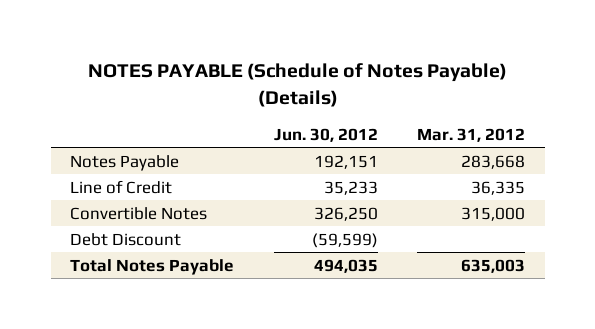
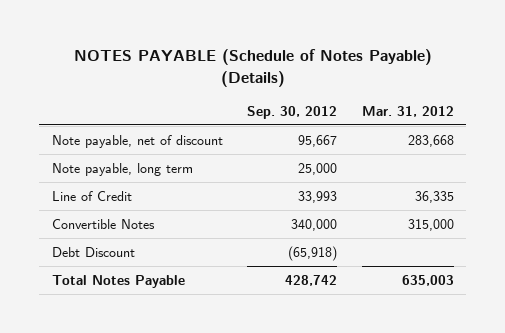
[273,127,378,142] Jun. 30, 2012 -> none
none -> [247,105,338,119] Sep. 30, 2012
[70,154,180,171] Notes Payable -> [51,134,223,148] Note payable, net of discount
none -> [51,162,193,176] Note payable, long term

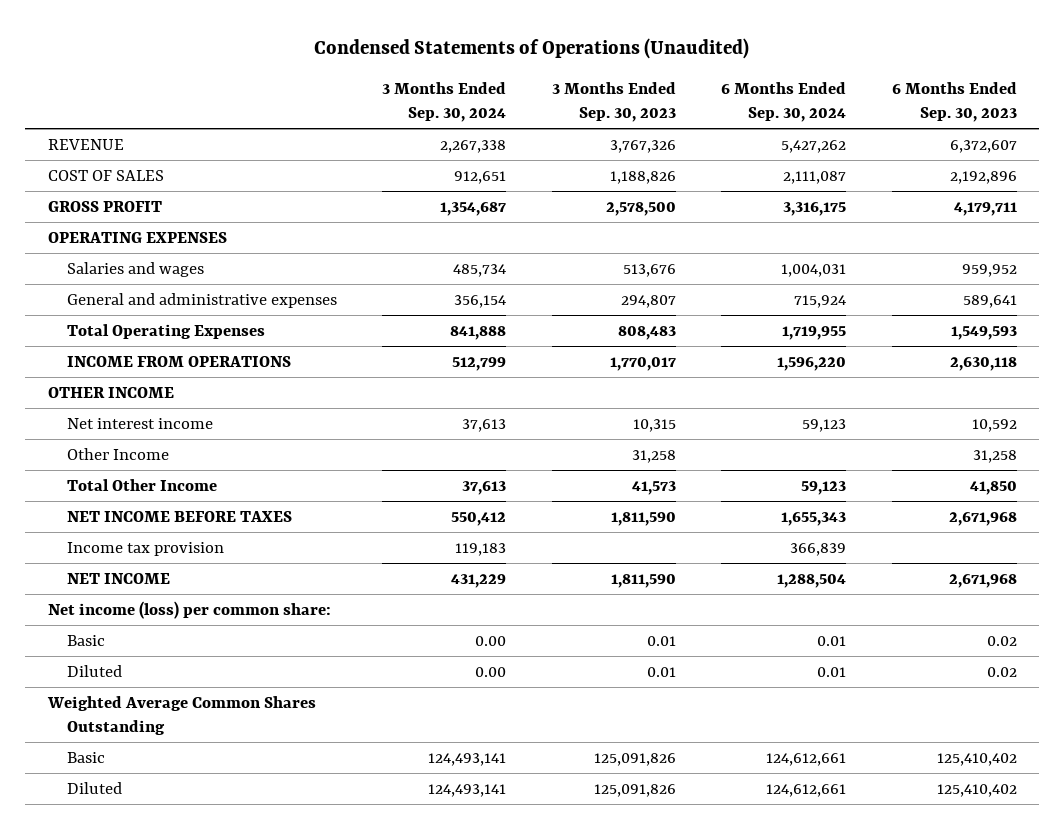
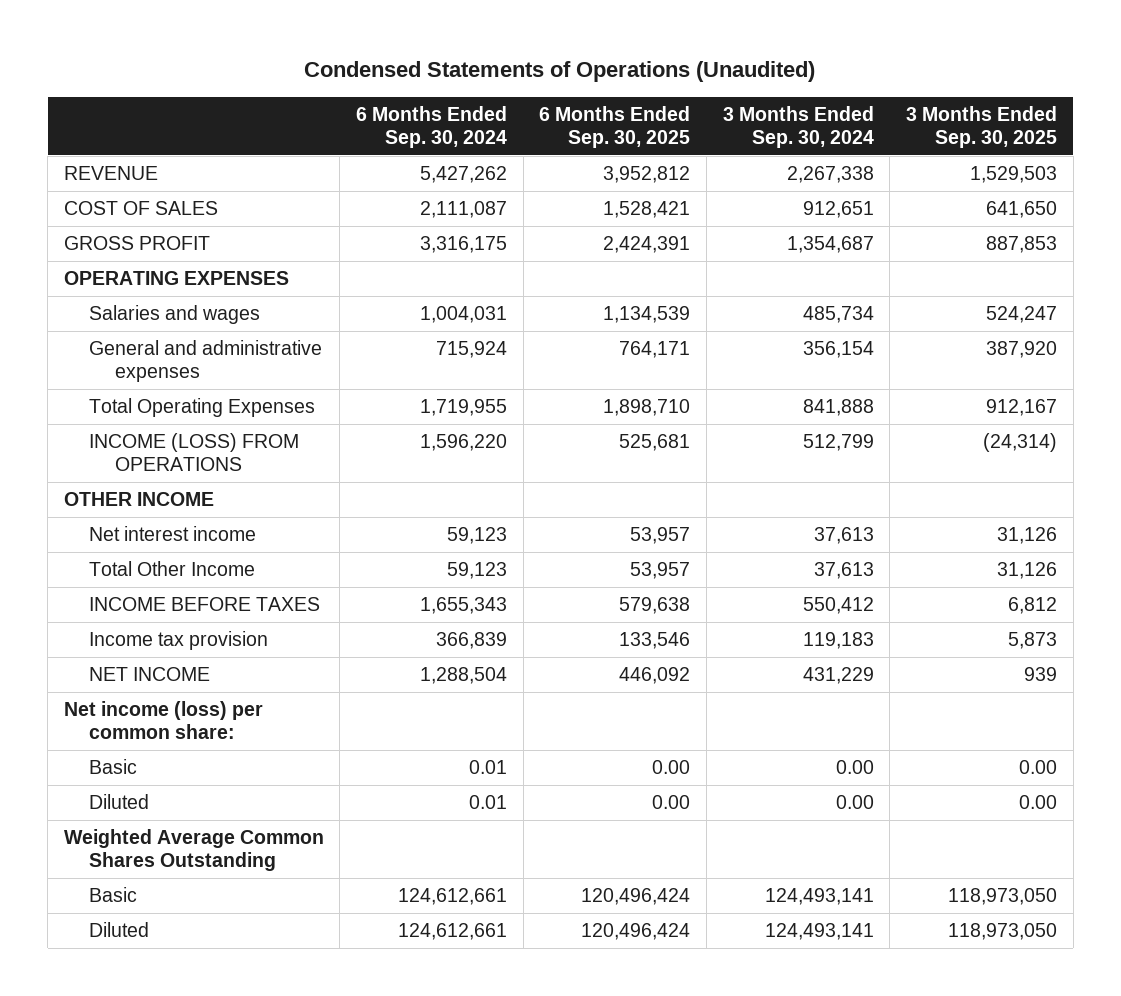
[551,82,676,123] 3 Months Ended Sep. 30, 2023 -> none
[891,82,1017,123] 6 Months Ended Sep. 30, 2023 -> none
none -> [539,106,691,148] 6 Months Ended Sep. 30, 2025
none -> [905,106,1057,148] 3 Months Ended Sep. 30, 2025
[66,355,291,367] INCOME FROM OPERATIONS -> [89,433,300,471] INCOME (LOSS) FROM OPERATIONS
[66,447,169,460] Other Income -> none
[66,510,292,522] NET INCOME BEFORE TAXES -> [89,597,321,612] INCOME BEFORE TAXES

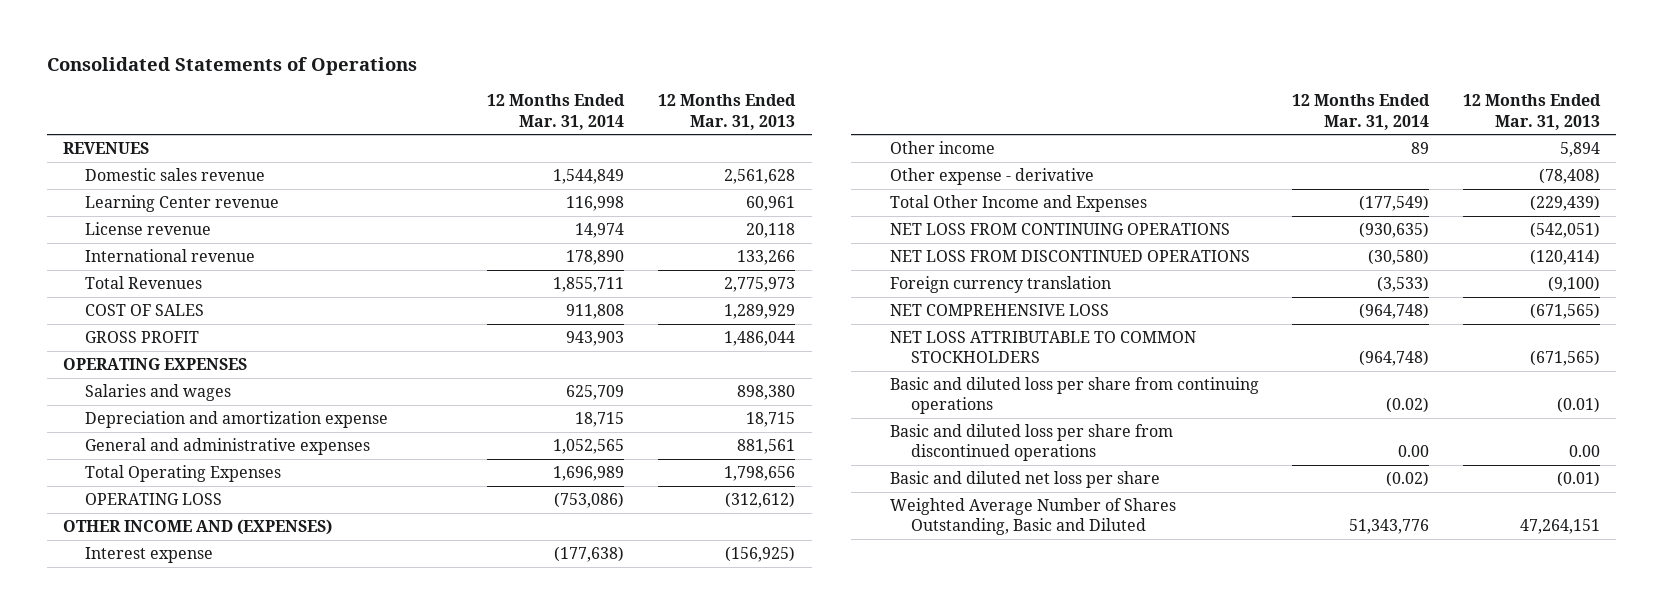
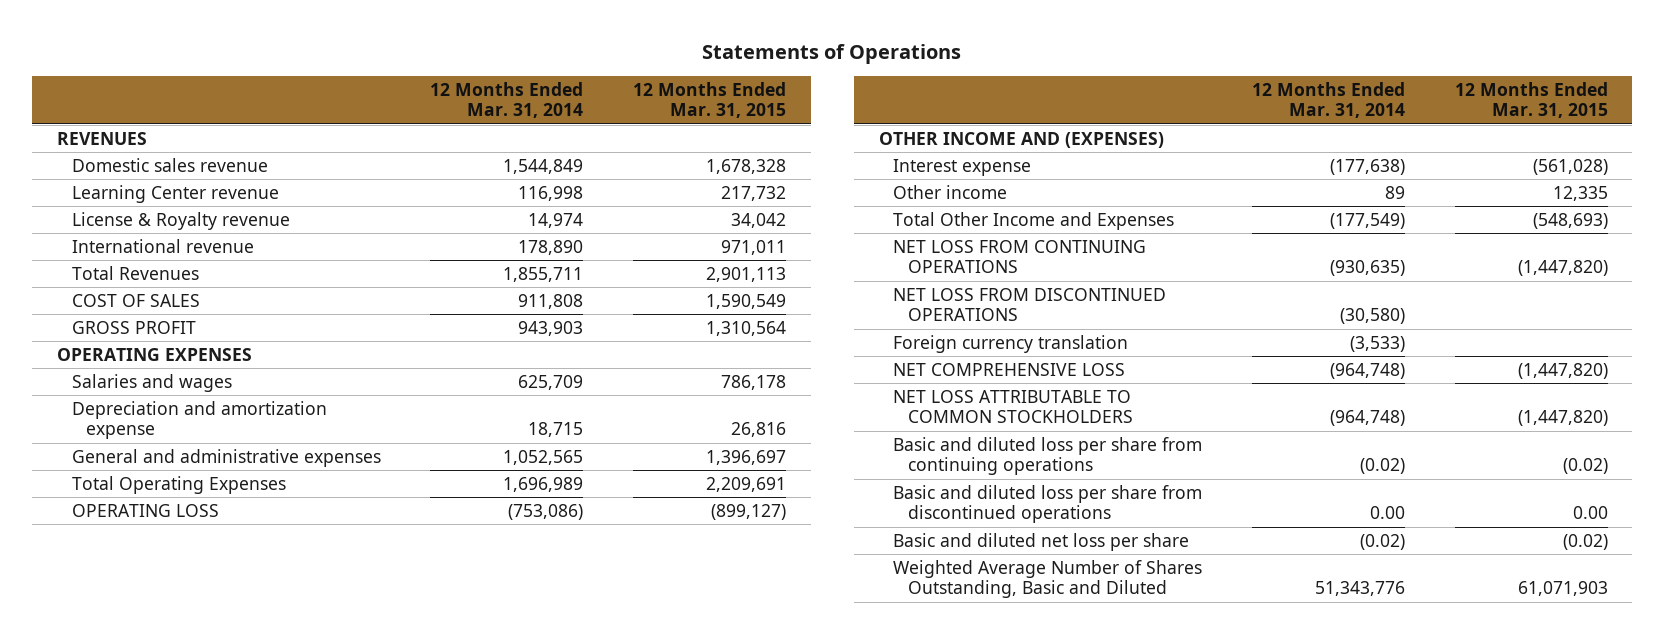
[46,57,417,76] Consolidated Statements of Operations -> [702,43,962,64] Statements of Operations
[657,94,796,130] 12 Months Ended Mar. 31, 2013 -> none
none -> [632,82,786,119] 12 Months Ended Mar. 31, 2015
[84,222,211,236] License revenue -> [71,211,290,230] License & Royalty revenue
[889,168,1094,186] Other expense - derivative -> none

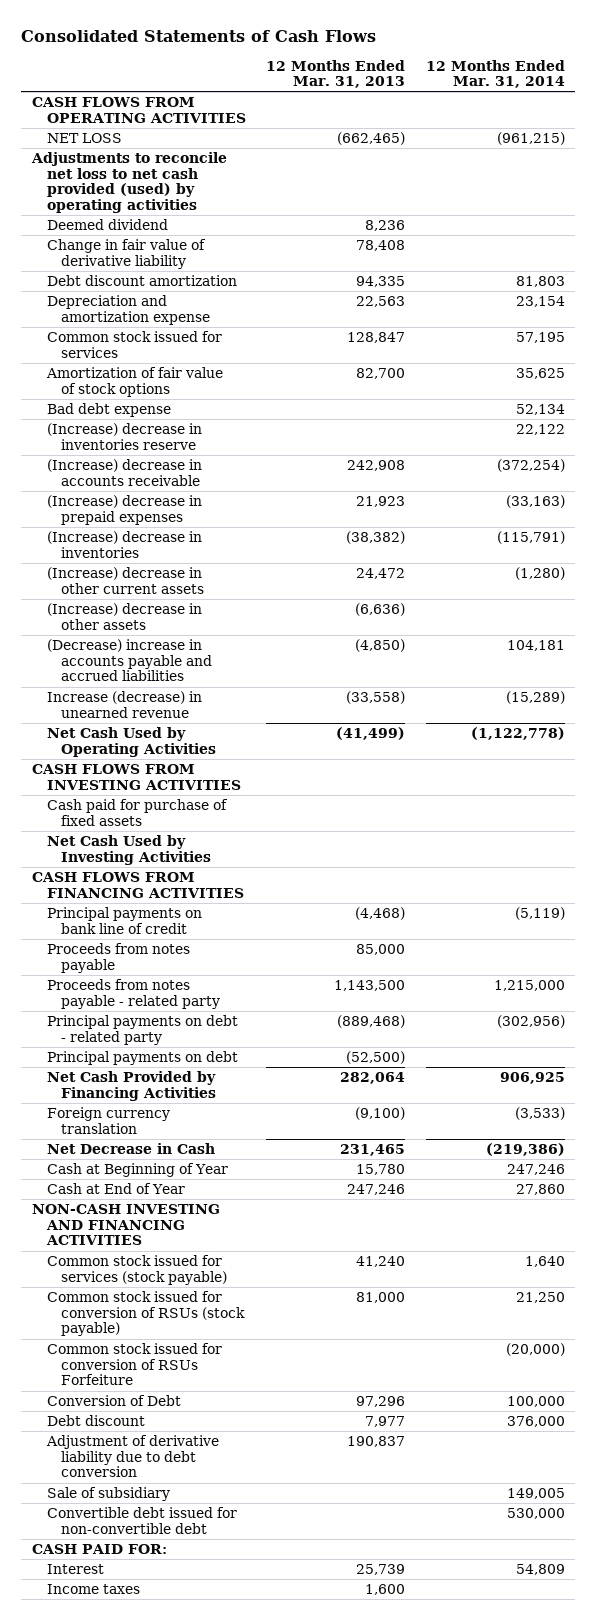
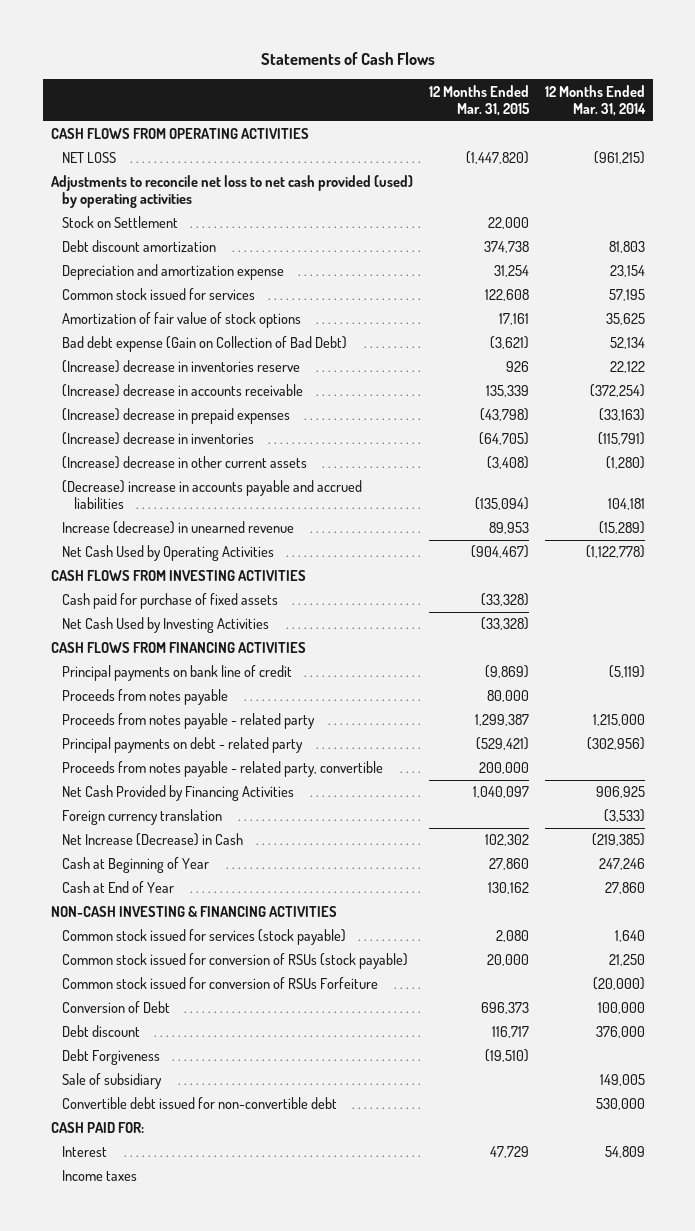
[21,30,377,43] Consolidated Statements of Cash Flows -> [260,51,435,65] Statements of Cash Flows
[266,59,406,89] 12 Months Ended Mar. 31, 2013 -> none
none -> [428,84,530,116] 12 Months Ended Mar. 31, 2015
[46,219,168,231] Deemed dividend -> none
[46,239,206,269] Change in fair value of derivative liability -> none
none -> [62,216,179,229] Stock on Settlement
[46,403,171,418] Bad debt expense -> [62,336,348,353] Bad debt expense (Gain on Collection of Bad Debt)
[46,603,202,630] (Increase) decrease in other assets -> none
[46,1051,238,1066] Principal payments on debt -> none
none -> [62,761,384,778] Proceeds from notes payable - related party, convertible
[46,1143,215,1155] Net Decrease in Cash -> [62,833,244,847] Net Increase (Decrease) in Cash
[485,1143,565,1157] (219,386) -> [591,833,645,847] (219,385)
[31,1204,220,1246] NON-CASH INVESTING AND FINANCING ACTIVITIES -> [50,906,337,918] NON-CASH INVESTING & FINANCING ACTIVITIES
[45,1435,219,1478] Adjustment of derivative liability due to debt conversion -> none
none -> [62,1049,161,1066] Debt Forgiveness

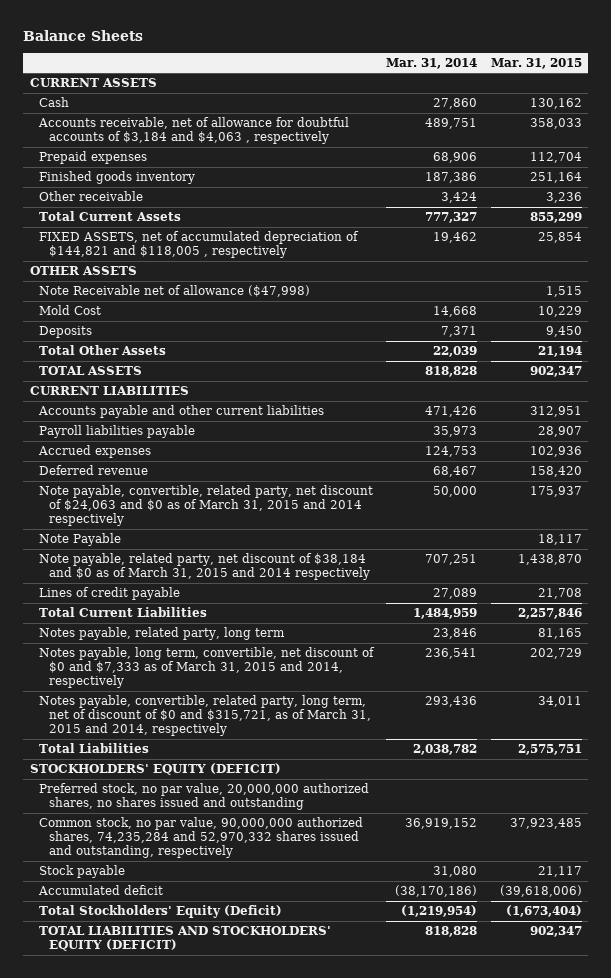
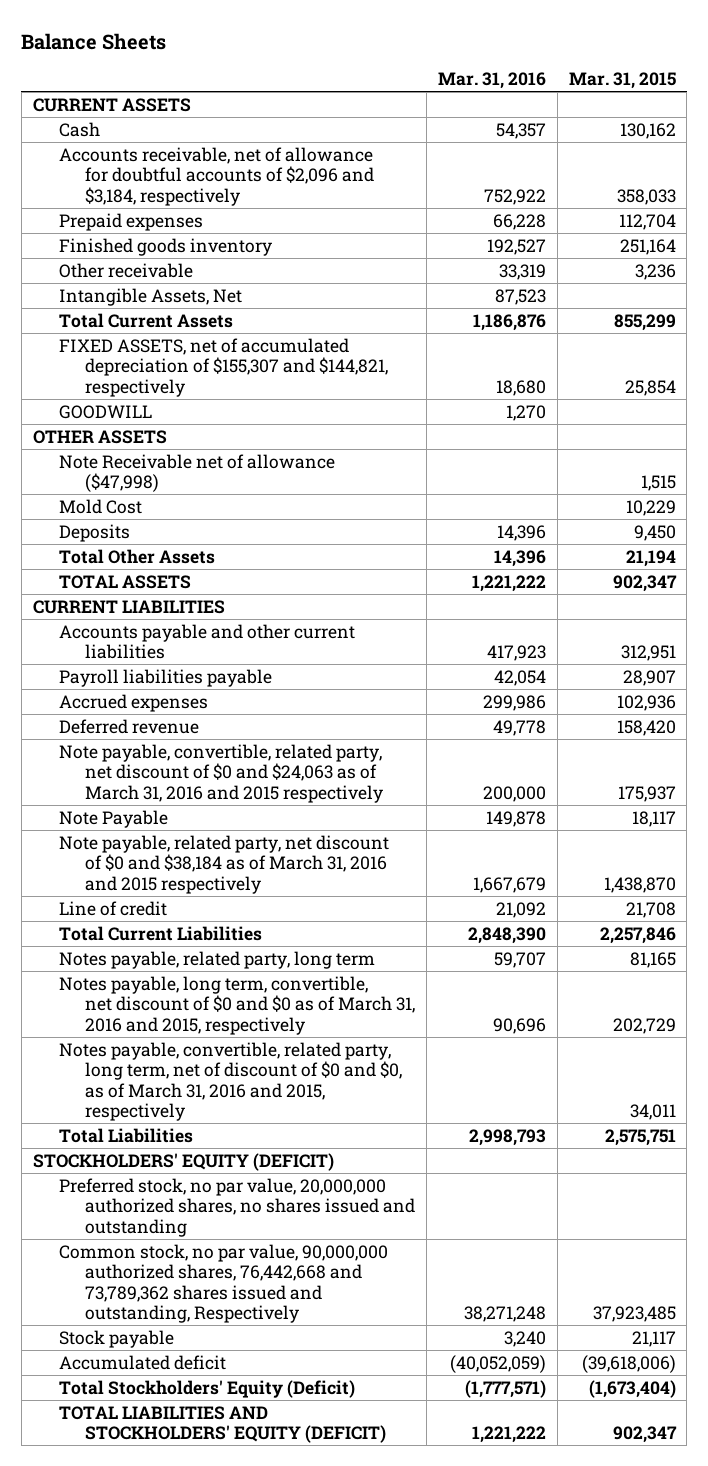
[386,57,478,69] Mar. 31, 2014 -> none
none -> [437,72,546,90] Mar. 31, 2016
[38,116,350,145] Accounts receivable, net of allowance for doubtful accounts of $3,184 and $4,063 , respectively -> [58,146,374,206] Accounts receivable, net of allowance for doubtful accounts of $2,096 and $3,184, respectively
none -> [58,287,242,306] Intangible Assets, Net
[39,230,360,259] FIXED ASSETS, net of accumulated depreciation of $144,821 and $118,005 , respectively -> [58,337,388,397] FIXED ASSETS, net of accumulated depreciation of $155,307 and $144,821, respectively
none -> [58,404,152,419] GOODWILL
[39,484,374,527] Note payable, convertible, related party, net discount of $24,063 and $0 as of March 31, 2015 and 2014 respectively -> [58,743,383,803] Note payable, convertible, related party, net discount of $0 and $24,063 as of March 31, 2016 and 2015 respectively
[39,552,370,581] Note payable, related party, net discount of $38,184 and $0 as of March 31, 2015 and 2014 respectively -> [58,834,389,894] Note payable, related party, net discount of $0 and $38,184 as of March 31, 2016 and 2015 respectively
[39,586,181,600] Lines of credit payable -> [58,900,167,916] Line of credit
[39,646,376,689] Notes payable, long term, convertible, net discount of $0 and $7,333 as of March 31, 2015 and 2014, respectively -> [58,975,415,1035] Notes payable, long term, convertible, net discount of $0 and $0 as of March 31, 2016 and 2015, respectively
[39,694,371,737] Notes payable, convertible, related party, long term, net of discount of $0 and $315,721, as of March 31, 2015 and 2014, respectively -> [58,1041,402,1122] Notes payable, convertible, related party, long term, net of discount of $0 and $0, as of March 31, 2016 and 2015, respectively
[39,816,364,859] Common stock, no par value, 90,000,000 authorized shares, 74,235,284 and 52,970,332 shares issued and outstanding, respectively -> [58,1243,388,1324] Common stock, no par value, 90,000,000 authorized shares, 76,442,668 and 73,789,362 shares issued and outstanding, Respectively

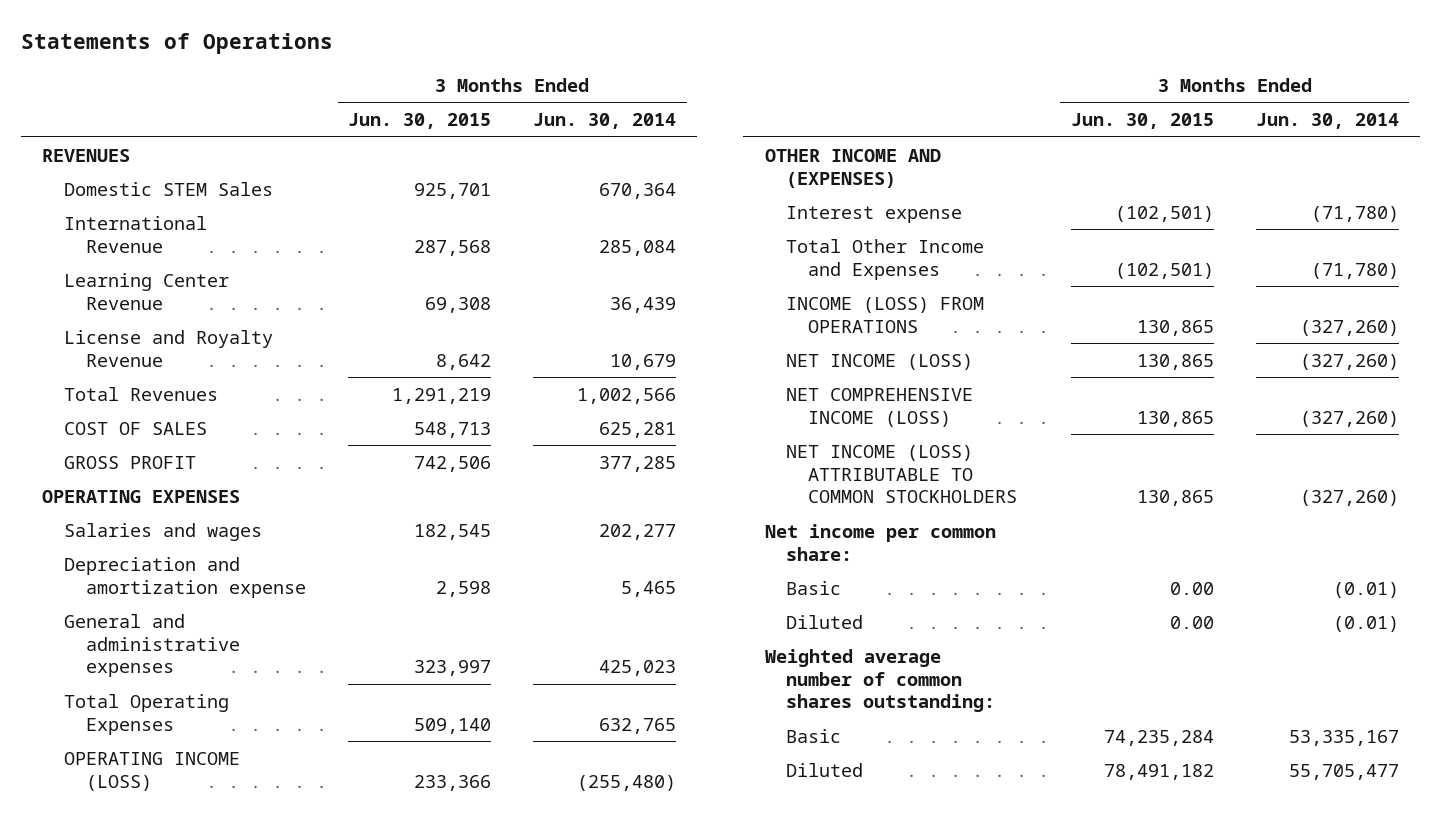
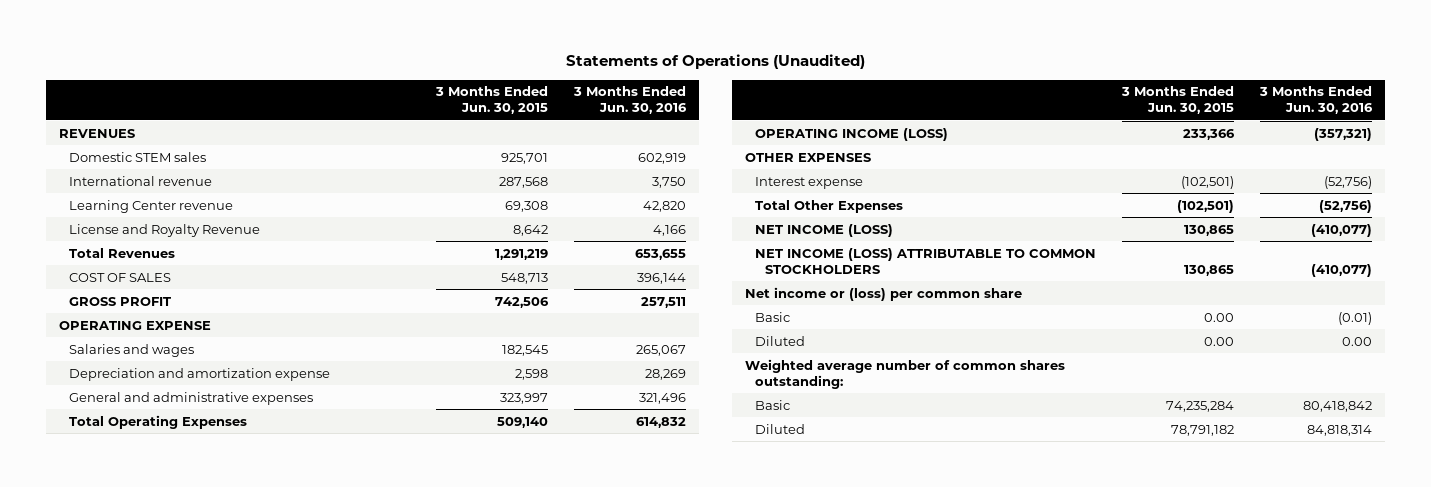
[20,33,333,55] Statements of Operations -> [565,54,865,70] Statements of Operations (Unaudited)
[533,113,677,130] Jun. 30, 2014 -> none
none -> [573,86,688,115] 3 Months Ended Jun. 30, 2016
[63,181,273,196] Domestic STEM Sales -> [68,151,206,162] Domestic STEM sales
[63,215,207,253] International Revenue -> [68,175,212,186] International revenue
[63,272,229,310] Learning Center Revenue -> [68,199,233,213] Learning Center revenue
[42,489,241,503] OPERATING EXPENSES -> [59,320,212,330] OPERATING EXPENSE
[764,148,941,188] OTHER INCOME AND (EXPENSES) -> [745,152,872,162] OTHER EXPENSES
[786,296,985,333] INCOME (LOSS) FROM OPERATIONS -> none
[786,238,985,280] Total Other Income and Expenses -> [755,199,904,213] Total Other Expenses
[786,387,974,427] NET COMPREHENSIVE INCOME (LOSS) -> none
[764,523,996,561] Net income per common share: -> [745,286,1023,301] Net income or (loss) per common share
[1103,763,1214,780] 78,491,182 -> [1171,424,1235,436] 78,791,182

